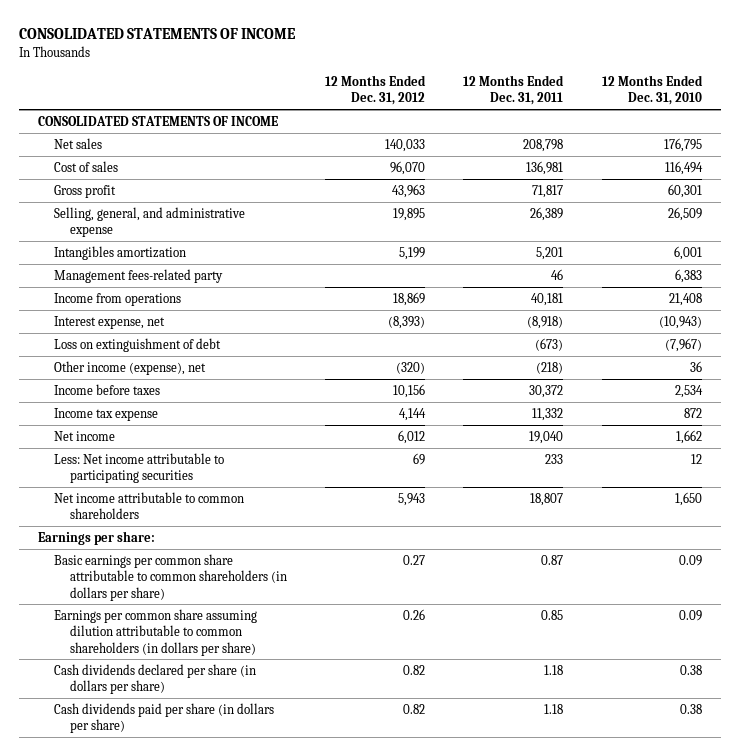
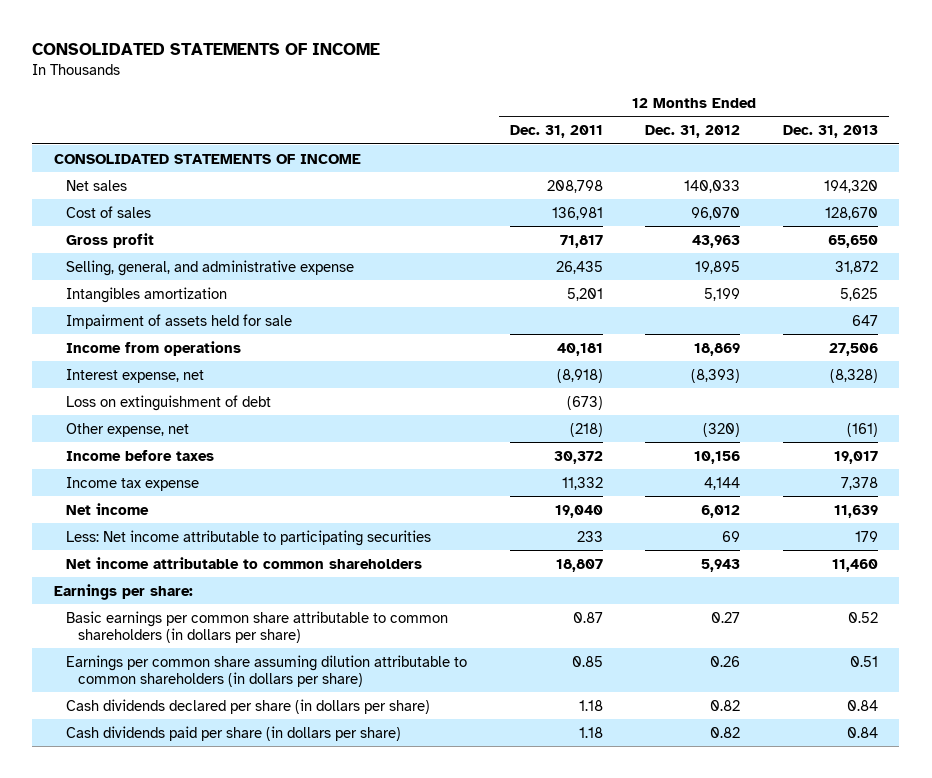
[601,74,703,106] 12 Months Ended Dec. 31, 2010 -> none
none -> [783,125,879,139] Dec. 31, 2013
[530,206,564,221] 26,389 -> [555,260,603,274] 26,435
[53,268,223,283] Management fees-related party -> none
none -> [65,313,292,329] Impairment of assets held for sale
[53,360,206,375] Other income (expense), net -> [65,422,189,437] Other expense, net

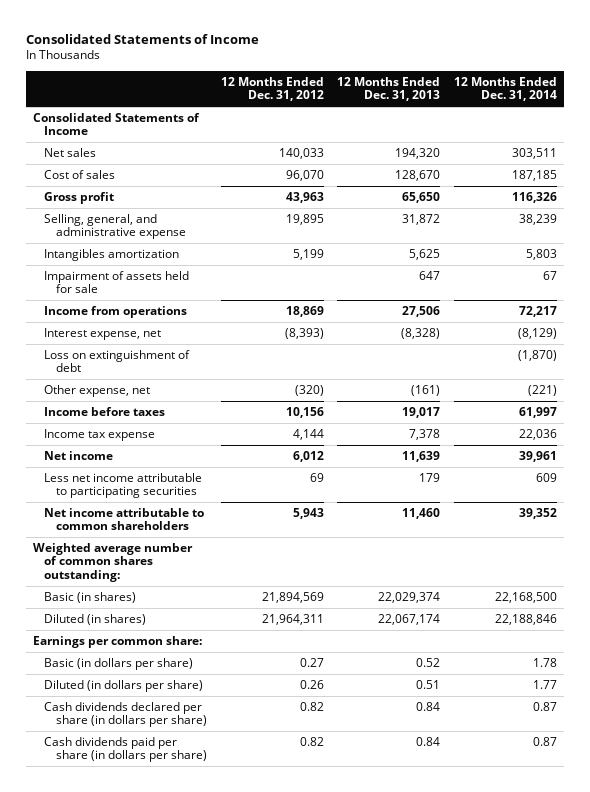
[32,42,381,55] CONSOLIDATED STATEMENTS OF INCOME -> [26,33,260,44] Consolidated Statements of Income
[509,125,603,139] Dec. 31, 2011 -> none
none -> [453,76,557,102] 12 Months Ended Dec. 31, 2014
[53,153,361,164] CONSOLIDATED STATEMENTS OF INCOME -> [32,113,200,136] Consolidated Statements of Income
[65,529,431,546] Less: Net income attributable to participating securities -> [44,473,203,499] Less net income attributable to participating securities
none -> [32,543,193,582] Weighted average number of common shares outstanding:
none -> [44,592,137,604] Basic (in shares)
none -> [44,614,147,626] Diluted (in shares)
[53,583,193,600] Earnings per share: -> [32,636,202,649] Earnings per common share:
[65,610,448,643] Basic earnings per common share attributable to common shareholders (in dollars per share) -> [44,658,194,671] Basic (in dollars per share)
[65,654,467,687] Earnings per common share assuming dilution attributable to common shareholders (in dollars per share) -> [44,680,204,693] Diluted (in dollars per share)

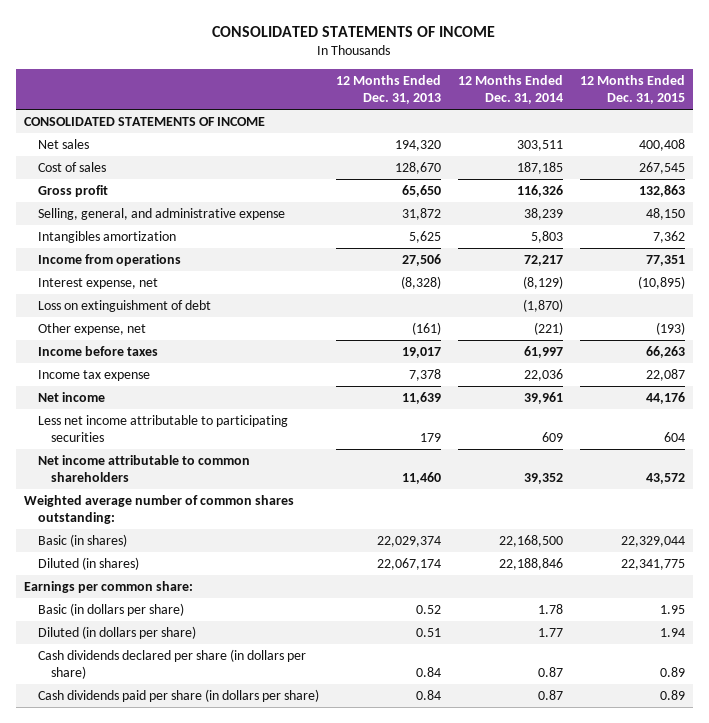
[26,33,260,44] Consolidated Statements of Income -> [212,25,496,37] CONSOLIDATED STATEMENTS OF INCOME
[220,76,324,102] 12 Months Ended Dec. 31, 2012 -> none
none -> [579,75,685,105] 12 Months Ended Dec. 31, 2015
[32,113,200,136] Consolidated Statements of Income -> [24,117,266,127] CONSOLIDATED STATEMENTS OF INCOME
[44,271,190,294] Impairment of assets held for sale -> none

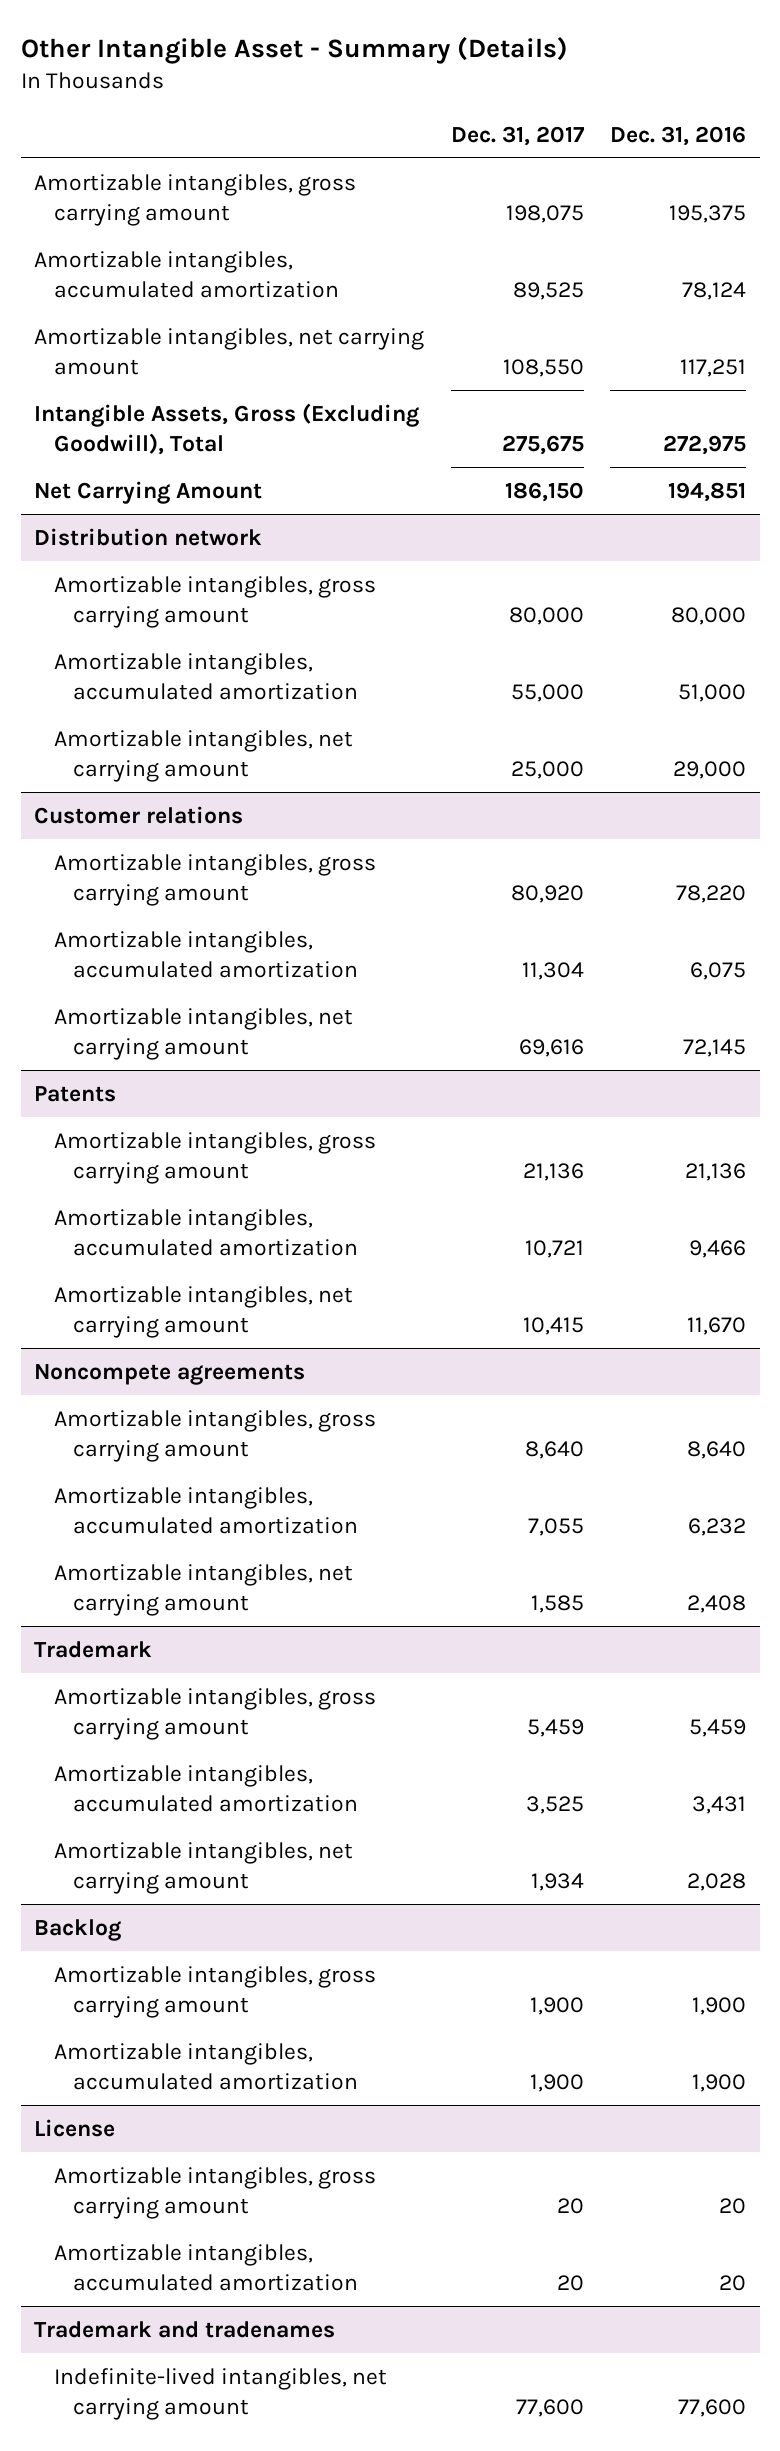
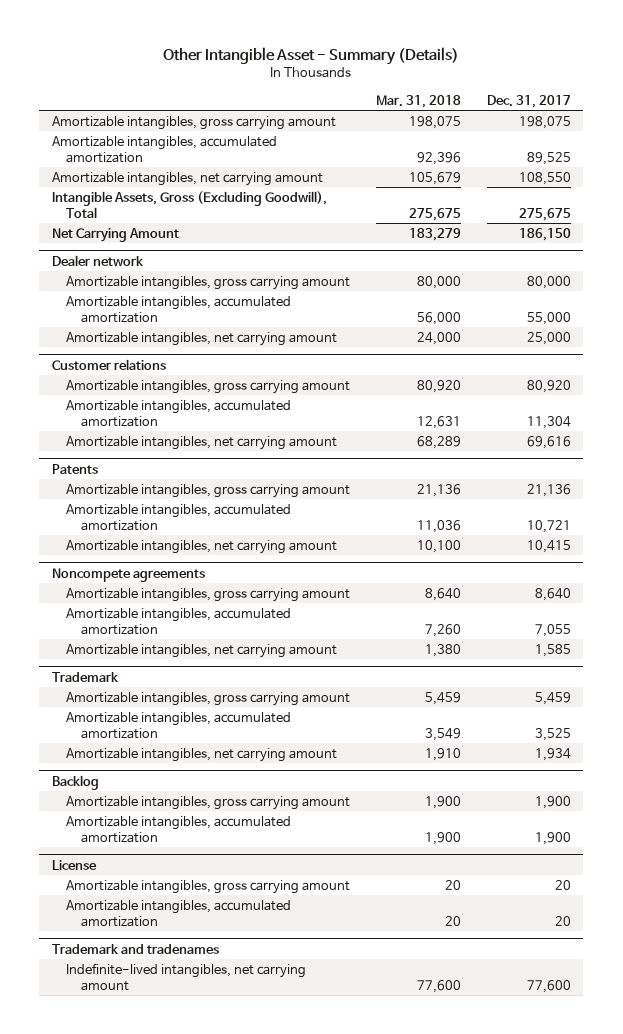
[610,125,747,146] Dec. 31, 2016 -> none
none -> [375,95,461,109] Mar. 31, 2018
[33,527,262,546] Distribution network -> [52,254,145,267] Dealer network

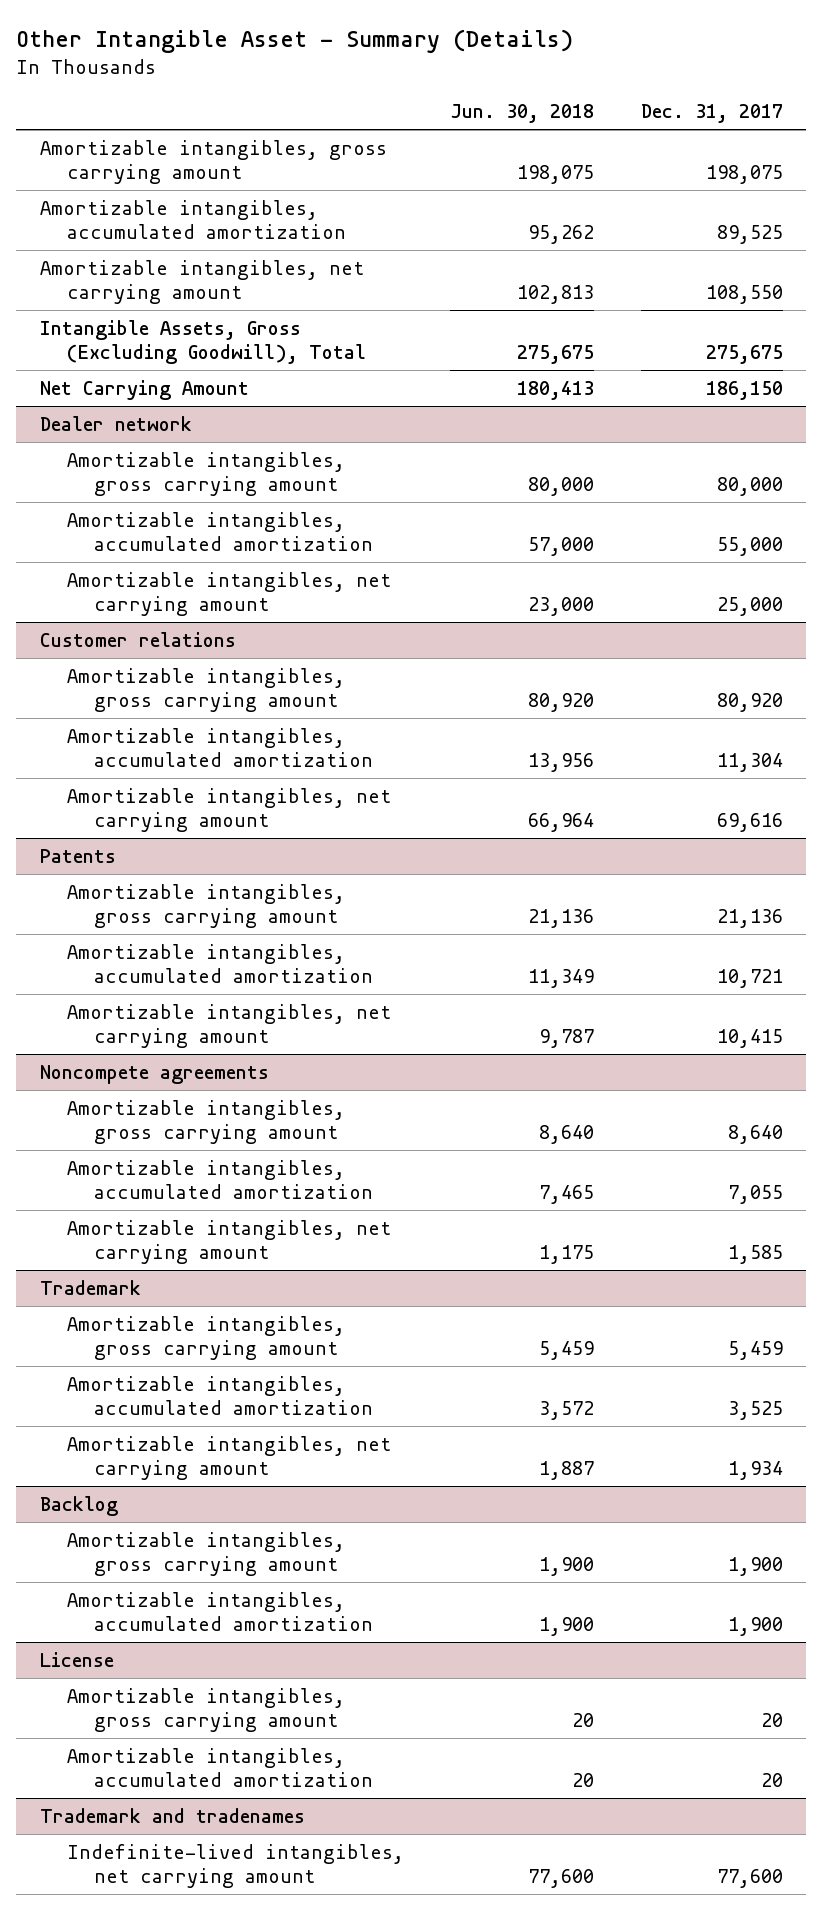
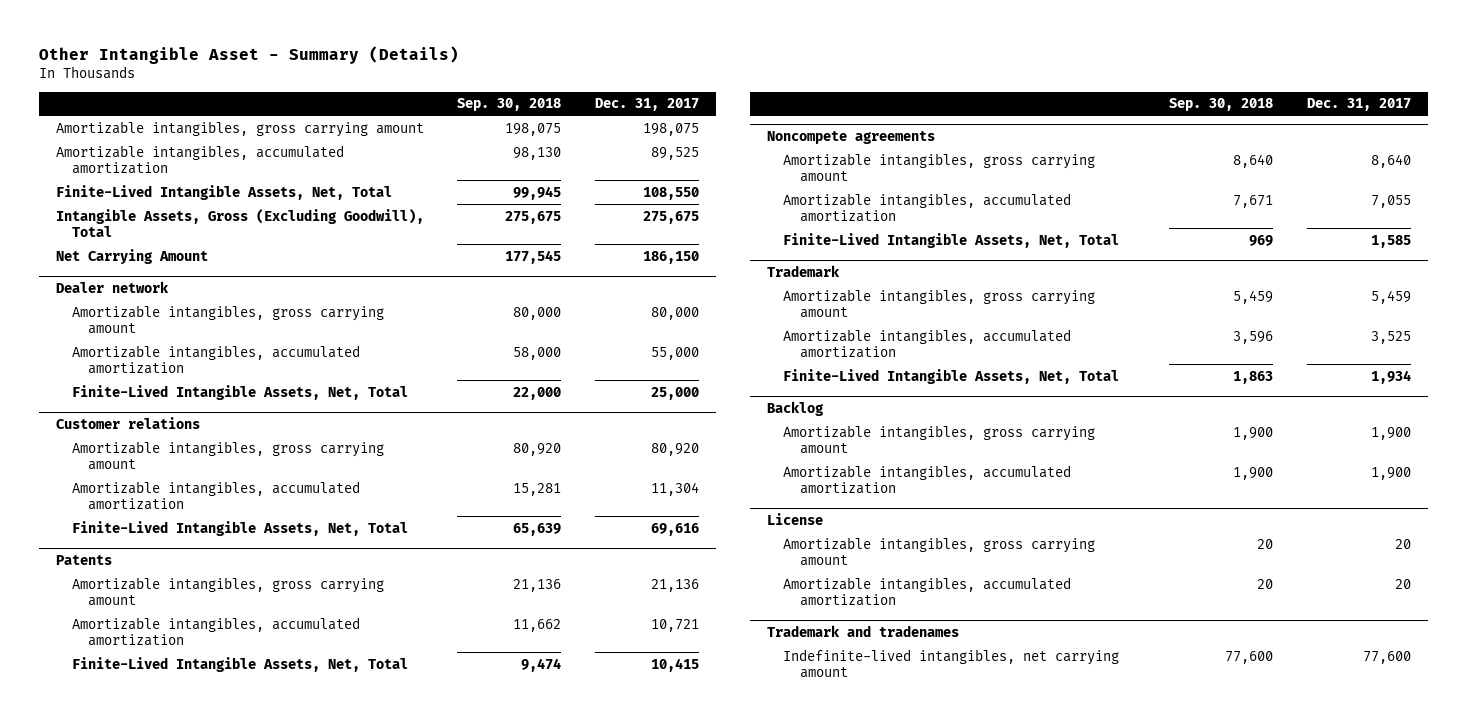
[450,104,595,124] Jun. 30, 2018 -> none
none -> [457,98,562,112] Sep. 30, 2018
[39,259,364,305] Amortizable intangibles, net carrying amount -> [55,184,392,200] Finite-Lived Intangible Assets, Net, Total
[66,571,391,617] Amortizable intangibles, net carrying amount -> [71,384,408,400] Finite-Lived Intangible Assets, Net, Total
[66,787,391,833] Amortizable intangibles, net carrying amount -> [71,520,408,536] Finite-Lived Intangible Assets, Net, Total
[66,1003,391,1049] Amortizable intangibles, net carrying amount -> [71,656,408,672] Finite-Lived Intangible Assets, Net, Total
[66,1219,391,1265] Amortizable intangibles, net carrying amount -> [783,232,1120,248] Finite-Lived Intangible Assets, Net, Total
[66,1435,391,1481] Amortizable intangibles, net carrying amount -> [783,368,1120,384] Finite-Lived Intangible Assets, Net, Total

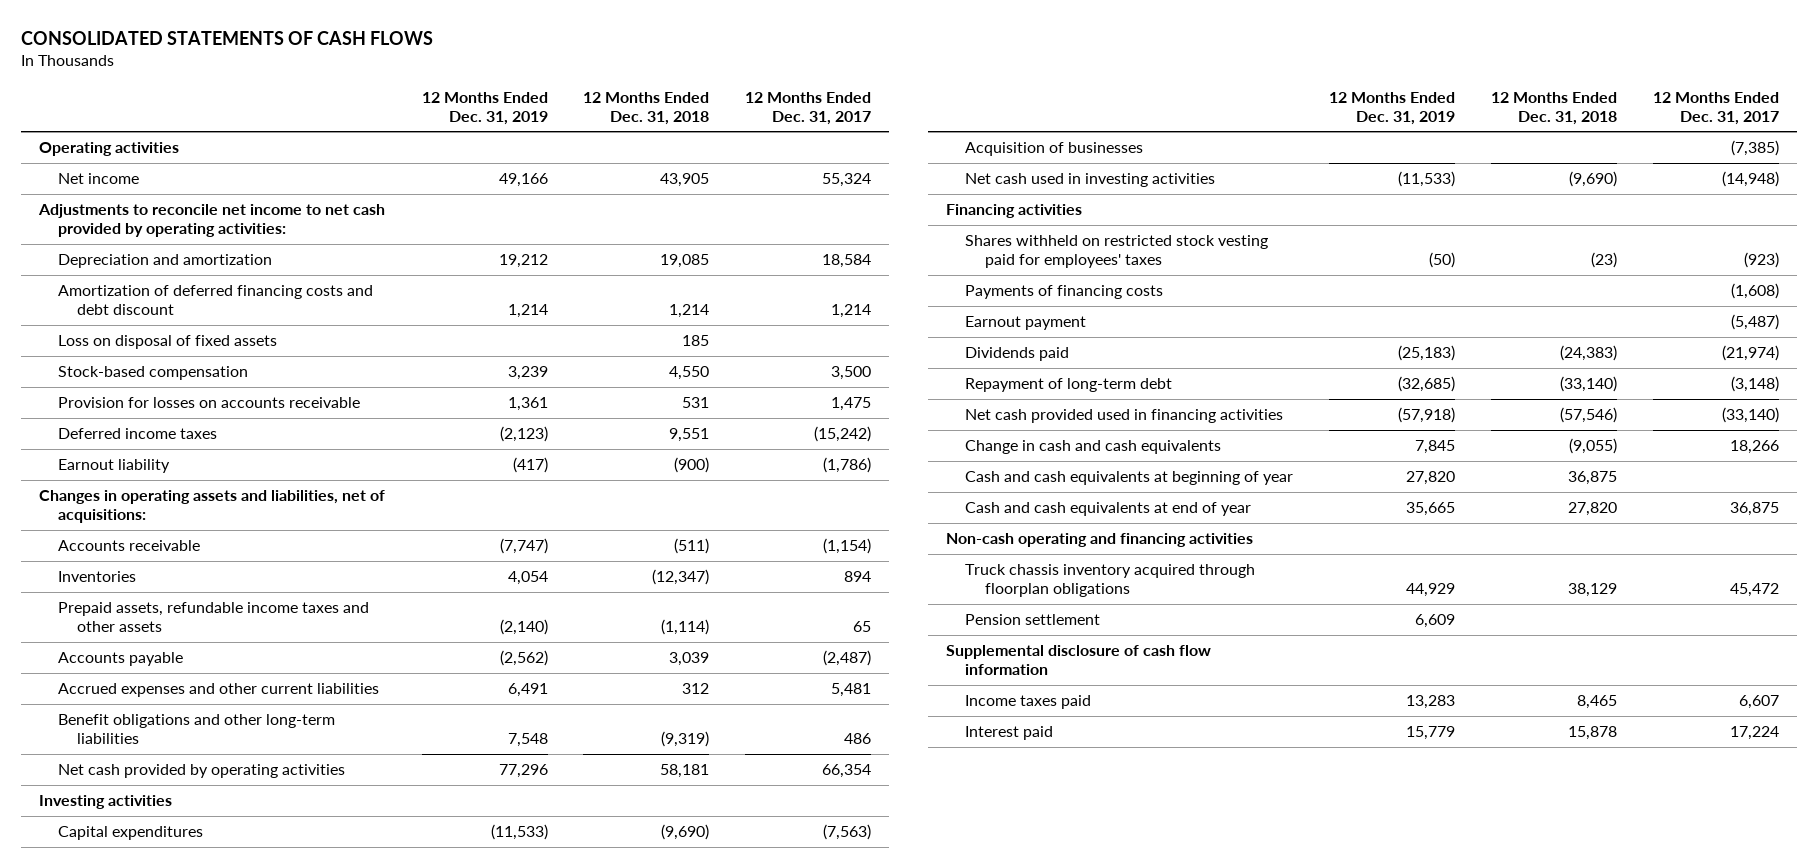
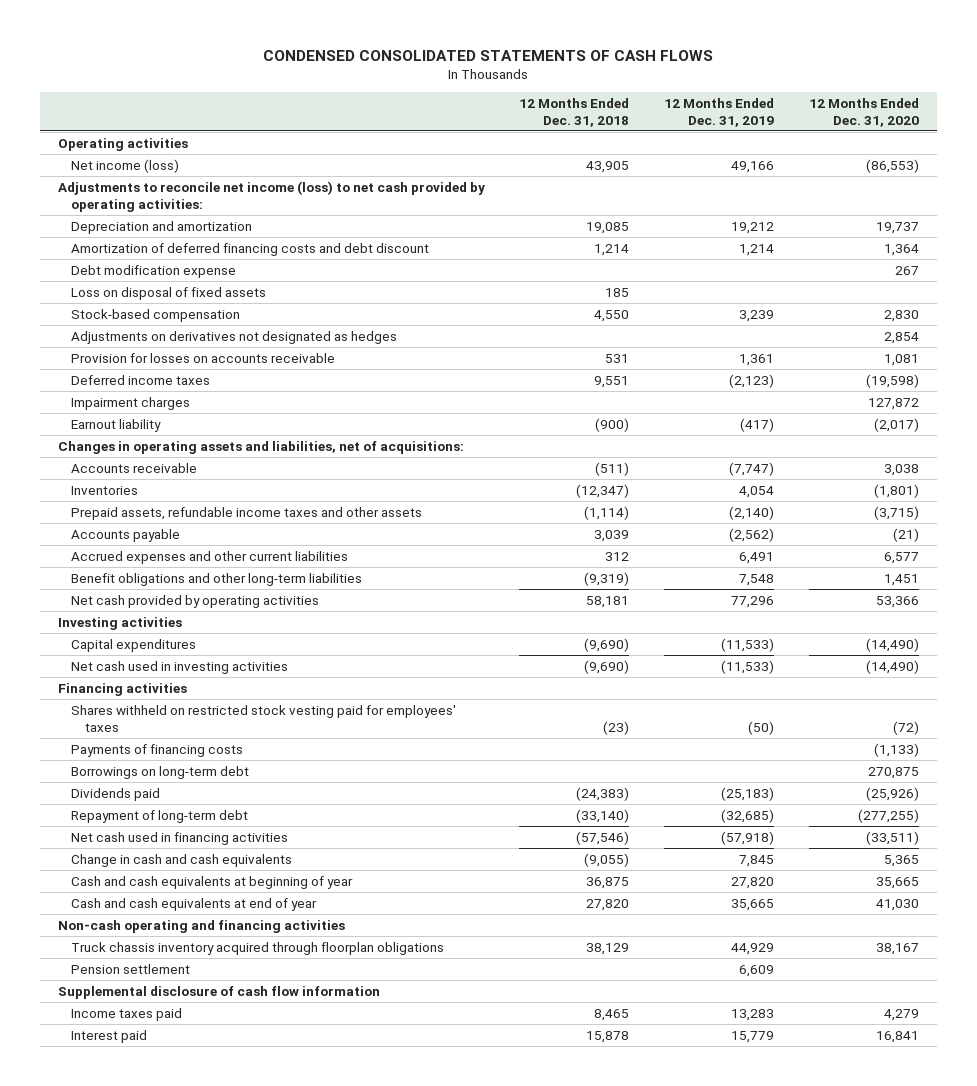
[20,31,433,46] CONSOLIDATED STATEMENTS OF CASH FLOWS -> [263,49,714,61] CONDENSED CONSOLIDATED STATEMENTS OF CASH FLOWS
[745,91,872,125] 12 Months Ended Dec. 31, 2017 -> none
none -> [809,97,920,127] 12 Months Ended Dec. 31, 2020
[57,172,139,184] Net income -> [71,158,180,173] Net income (loss)
[37,203,385,237] Adjustments to reconcile net income to net cash provided by operating activities: -> [57,180,485,212] Adjustments to reconcile net income (loss) to net cash provided by operating activities:
none -> [71,264,237,278] Debt modification expense
none -> [71,330,398,344] Adjustments on derivatives not designated as hedges
none -> [71,396,191,410] Impairment charges
[965,141,1144,156] Acquisition of businesses -> none
[965,315,1087,330] Earnout payment -> none
none -> [71,765,250,779] Borrowings on long-term debt
[965,408,1284,423] Net cash provided used in financing activities -> [71,831,289,845] Net cash used in financing activities

